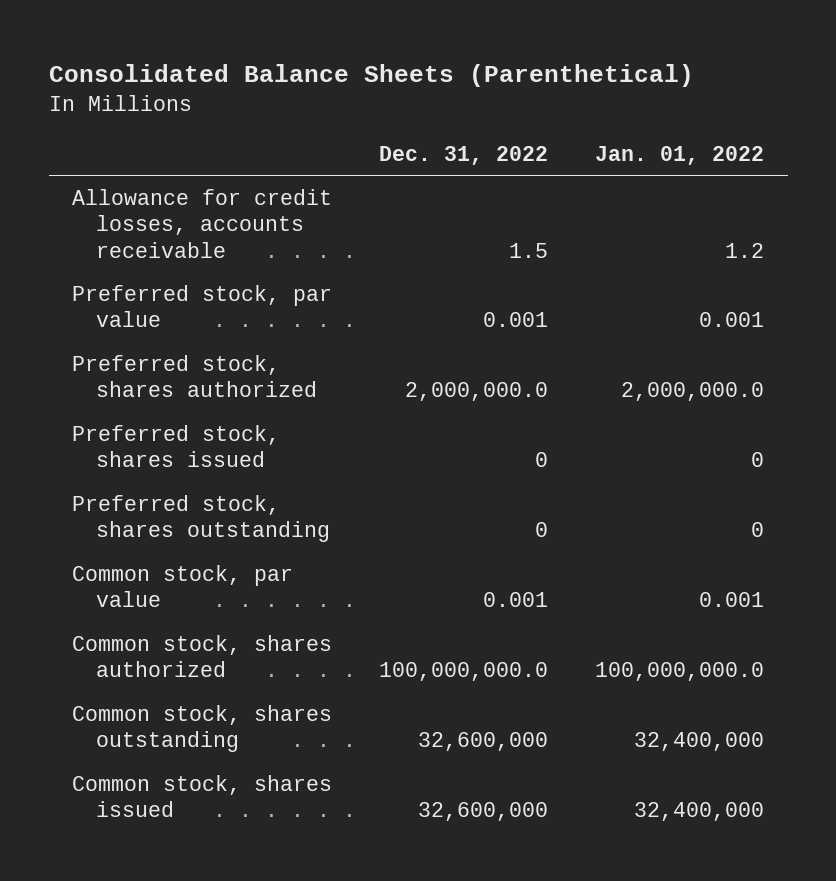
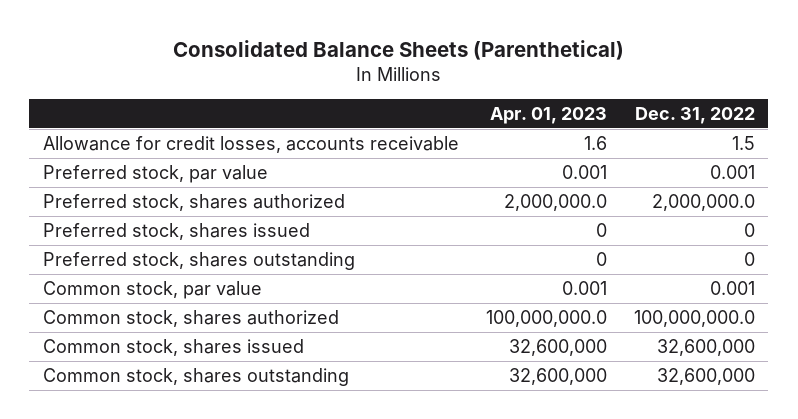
[595,145,765,165] Jan. 01, 2022 -> none
none -> [489,107,607,125] Apr. 01, 2023
[72,704,333,753] Common stock, shares outstanding -> [42,367,349,386] Common stock, shares outstanding

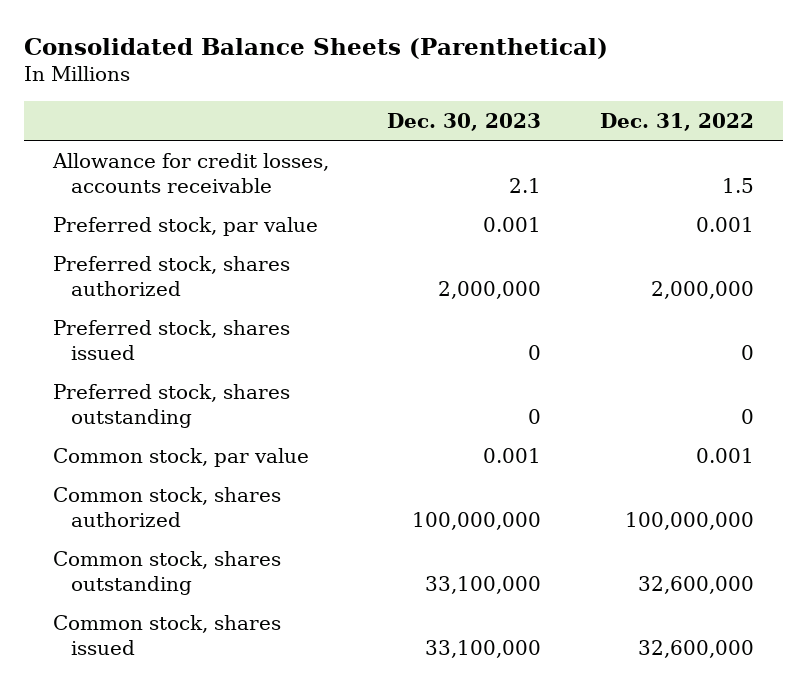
[489,107,607,125] Apr. 01, 2023 -> none
none -> [387,112,542,131] Dec. 30, 2023
[651,193,755,211] 2,000,000.0 -> [650,280,754,299] 2,000,000
[633,309,755,327] 100,000,000.0 -> [624,511,754,530] 100,000,000
[42,338,304,356] Common stock, shares issued -> [53,614,282,655] Common stock, shares issued

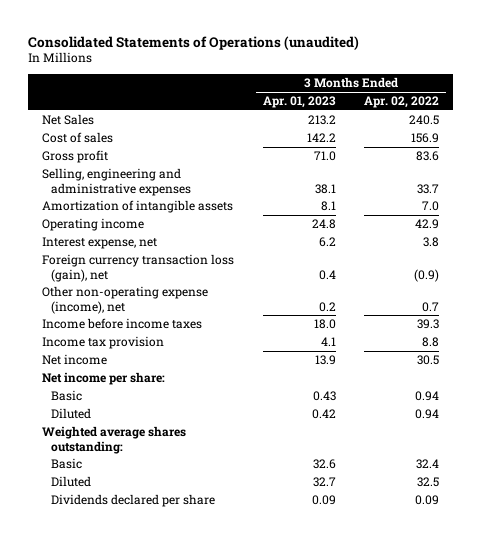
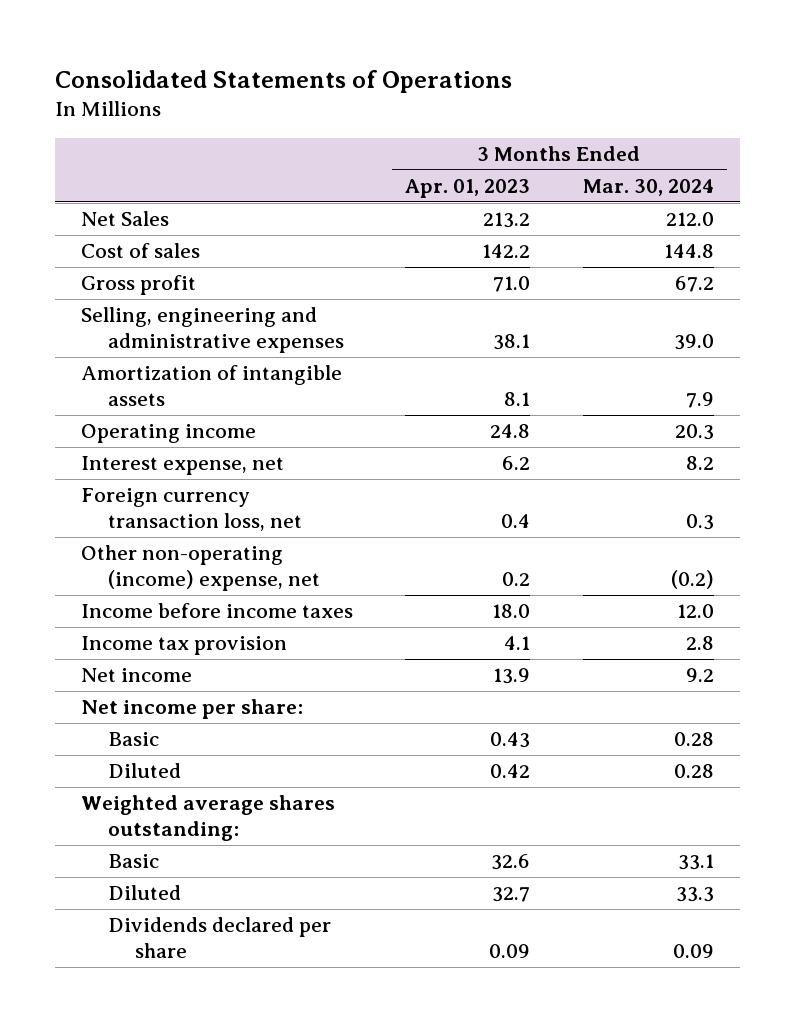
[28,35,360,50] Consolidated Statements of Operations (unaudited) -> [54,69,512,93] Consolidated Statements of Operations
[364,96,440,109] Apr. 02, 2022 -> none
none -> [582,179,714,197] Mar. 30, 2024
[42,254,235,282] Foreign currency transaction loss (gain), net -> [80,488,303,532] Foreign currency transaction loss, net
[42,286,209,314] Other non-operating expense (income), net -> [80,545,321,592] Other non-operating (income) expense, net

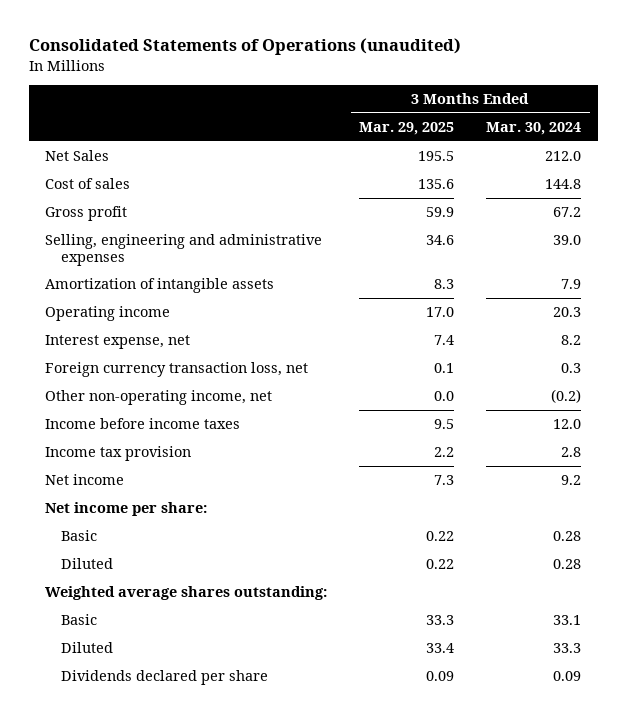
[54,69,512,93] Consolidated Statements of Operations -> [29,38,462,56] Consolidated Statements of Operations (unaudited)
[405,179,531,199] Apr. 01, 2023 -> none
none -> [359,121,455,135] Mar. 29, 2025
[80,545,321,592] Other non-operating (income) expense, net -> [45,390,273,406] Other non-operating income, net

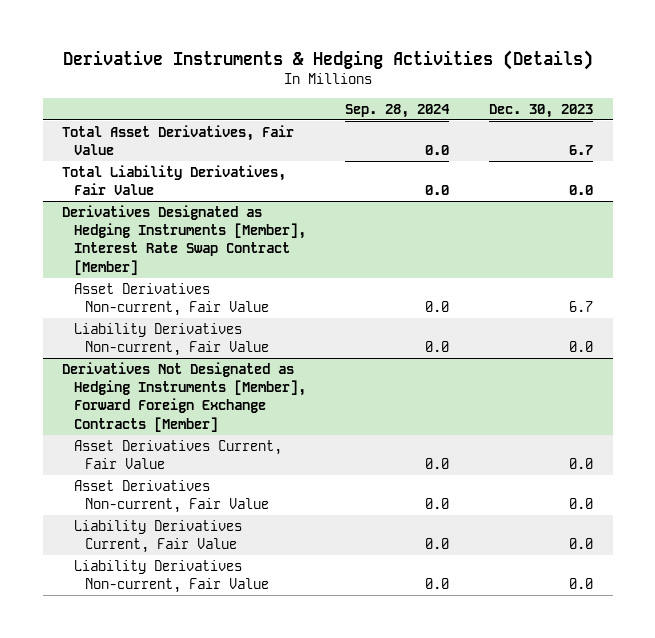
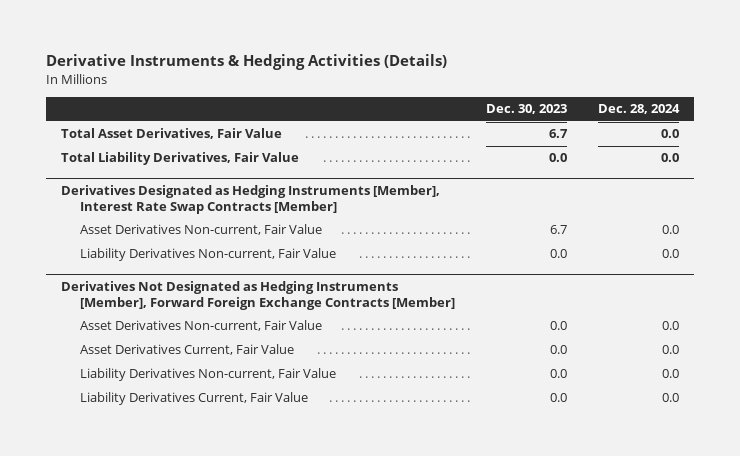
[345,103,451,118] Sep. 28, 2024 -> none
none -> [597,104,680,115] Dec. 28, 2024
[62,204,306,275] Derivatives Designated as Hedging Instruments [Member], Interest Rate Swap Contract [Member] -> [61,184,441,214] Derivatives Designated as Hedging Instruments [Member], Interest Rate Swap Contracts [Member]
[73,439,282,470] Asset Derivatives Current, Fair Value -> [79,344,294,356] Asset Derivatives Current, Fair Value
[73,519,242,554] Liability Derivatives Current, Fair Value -> [79,392,308,406] Liability Derivatives Current, Fair Value

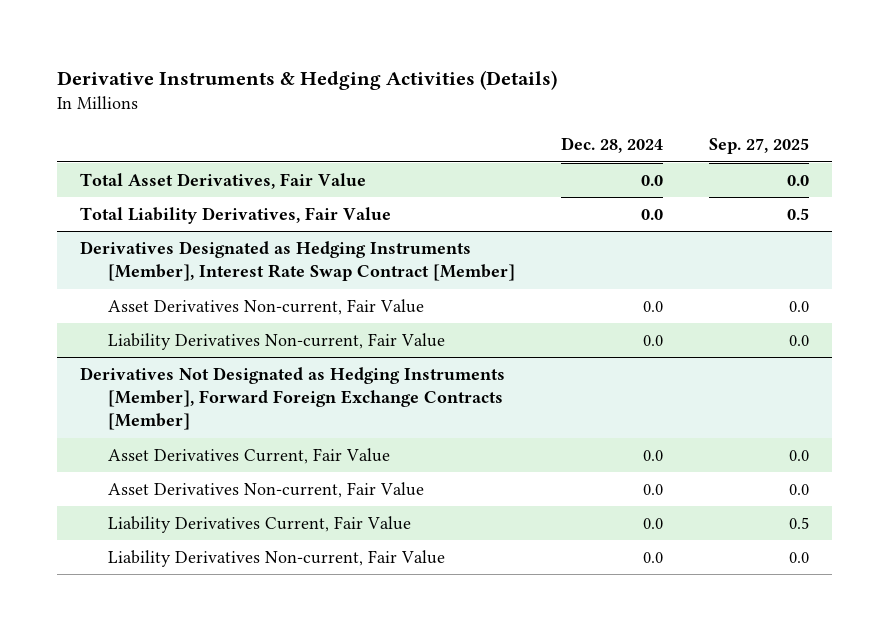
[485,104,567,115] Dec. 30, 2023 -> none
none -> [709,138,810,155] Sep. 27, 2025
[61,184,441,214] Derivatives Designated as Hedging Instruments [Member], Interest Rate Swap Contracts [Member] -> [80,241,516,282] Derivatives Designated as Hedging Instruments [Member], Interest Rate Swap Contract [Member]
[79,320,322,332] Asset Derivatives Non-current, Fair Value -> [108,482,425,499] Asset Derivatives Non-current, Fair Value
[79,368,336,382] Liability Derivatives Non-current, Fair Value -> [108,550,446,568] Liability Derivatives Non-current, Fair Value

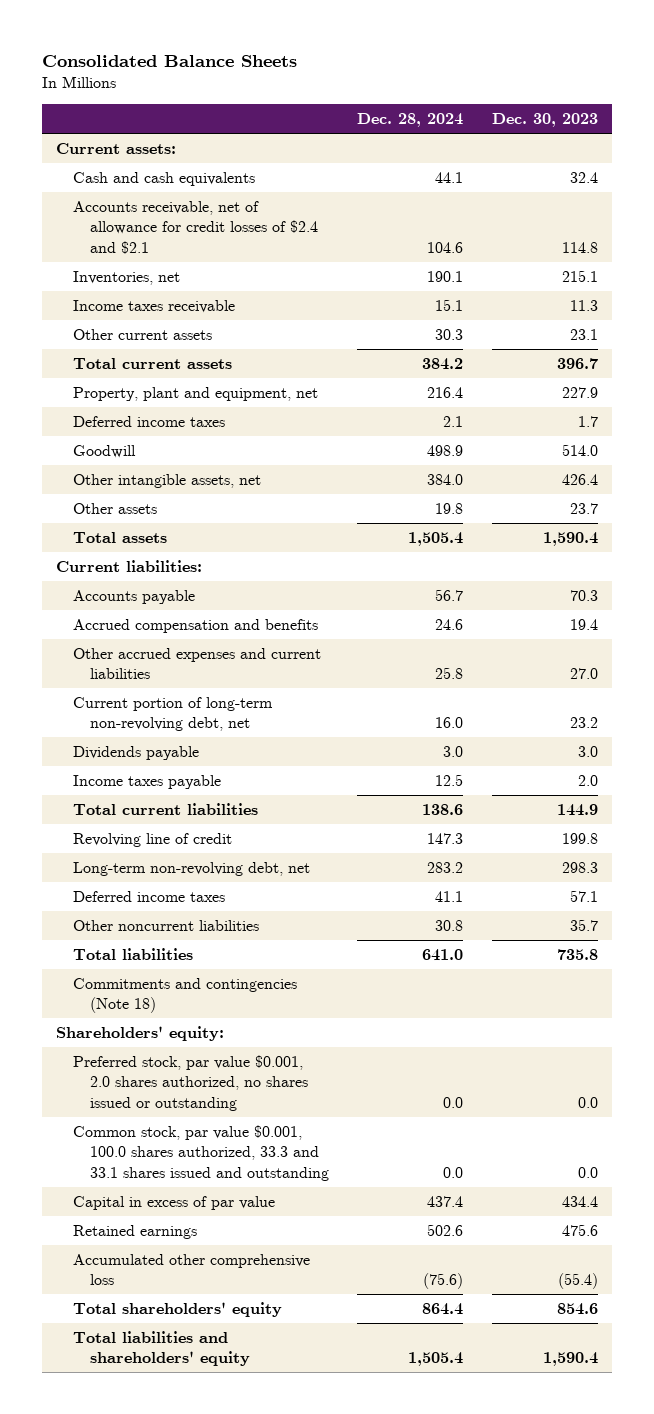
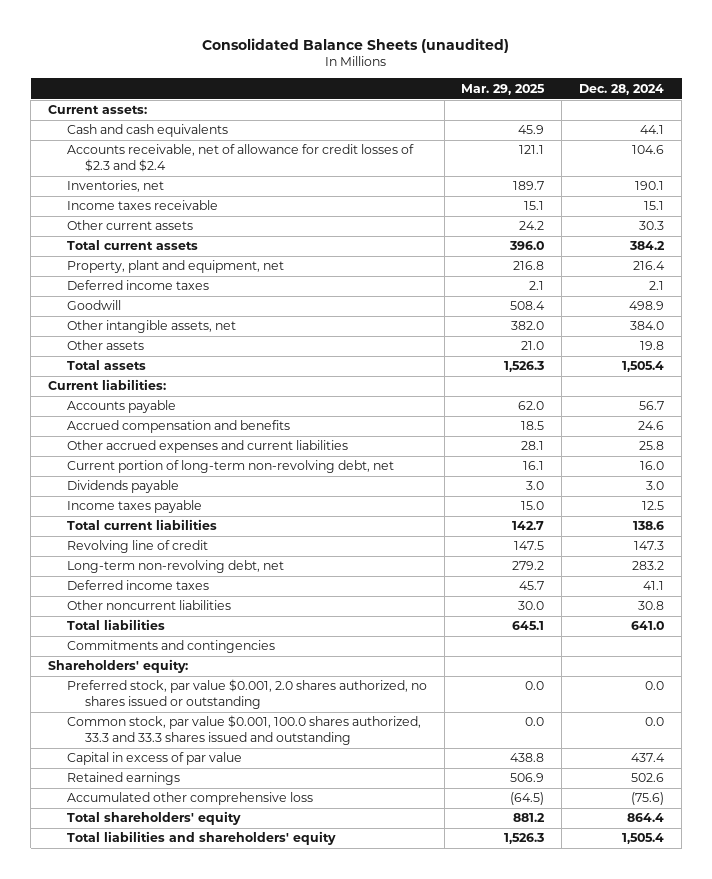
[42,54,298,67] Consolidated Balance Sheets -> [202,37,510,53] Consolidated Balance Sheets (unaudited)
[491,113,598,128] Dec. 30, 2023 -> none
none -> [461,83,546,95] Mar. 29, 2025
[73,200,319,254] Accounts receivable, net of allowance for credit losses of $2.4 and $2.1 -> [66,144,414,172] Accounts receivable, net of allowance for credit losses of $2.3 and $2.4
[73,977,298,1014] Commitments and contingencies (Note 18) -> [66,640,275,654] Commitments and contingencies
[73,1124,330,1181] Common stock, par value $0.001, 100.0 shares authorized, 33.3 and 33.1 shares issued and outstanding -> [66,715,421,745] Common stock, par value $0.001, 100.0 shares authorized, 33.3 and 33.3 shares issued and outstanding

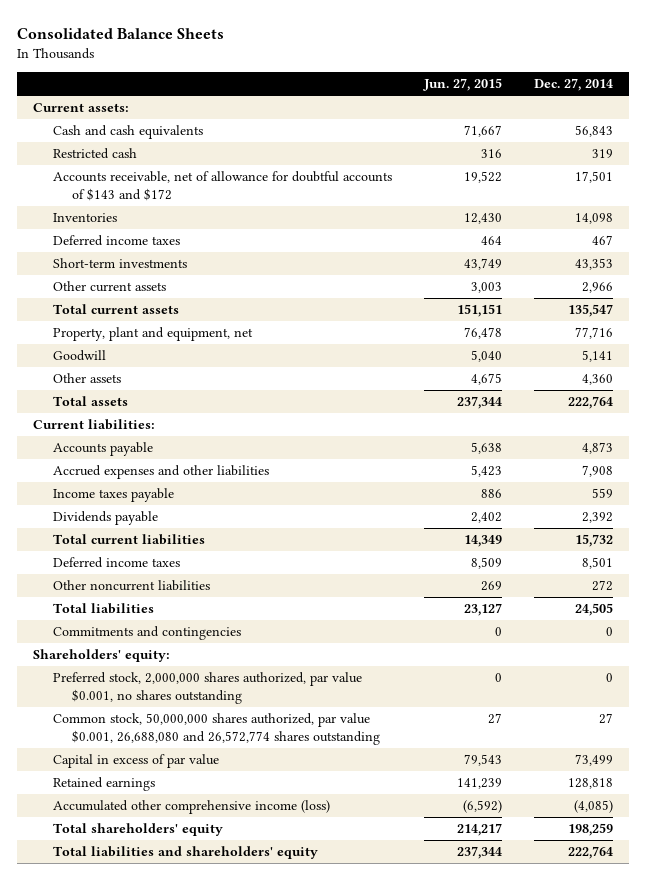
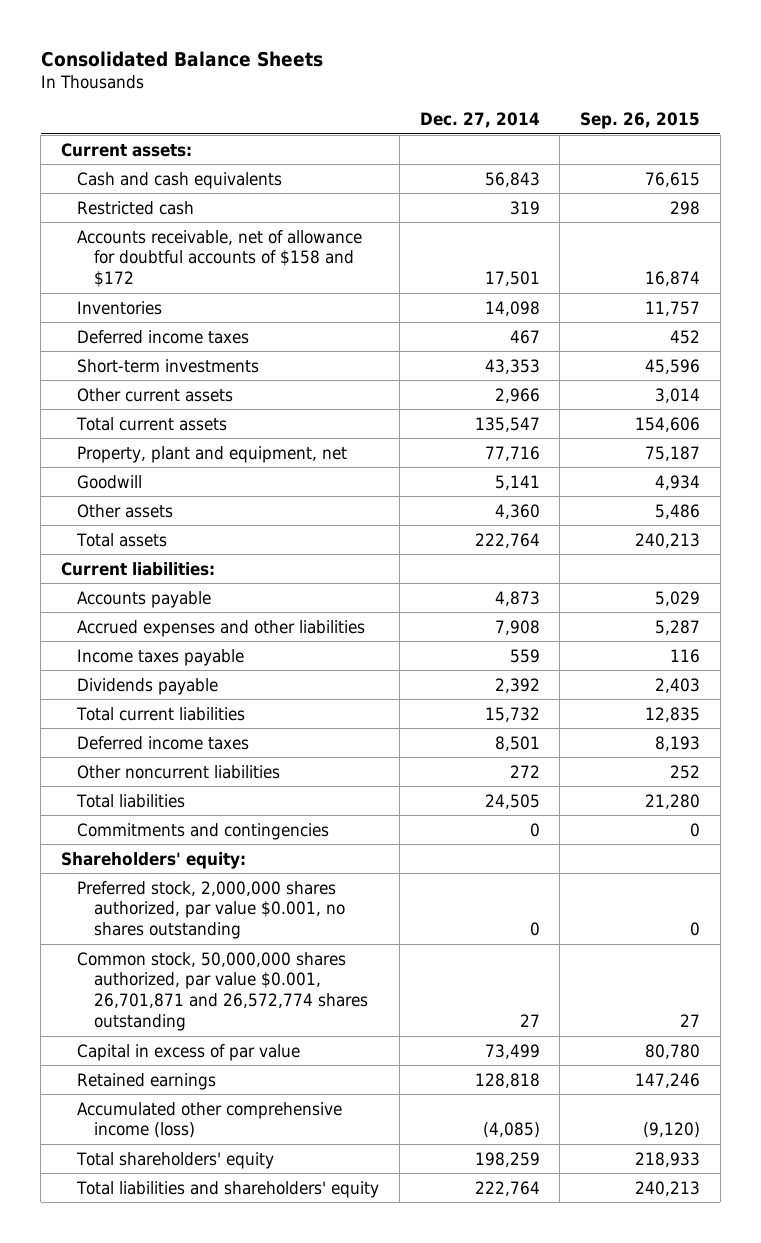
[422,78,502,92] Jun. 27, 2015 -> none
none -> [580,112,701,130] Sep. 26, 2015
[52,171,392,201] Accounts receivable, net of allowance for doubtful accounts of $143 and $172 -> [77,229,363,288] Accounts receivable, net of allowance for doubtful accounts of $158 and $172
[52,713,381,745] Common stock, 50,000,000 shares authorized, par value $0.001, 26,688,080 and 26,572,774 shares outstanding -> [77,951,369,1032] Common stock, 50,000,000 shares authorized, par value $0.001, 26,701,871 and 26,572,774 shares outstanding

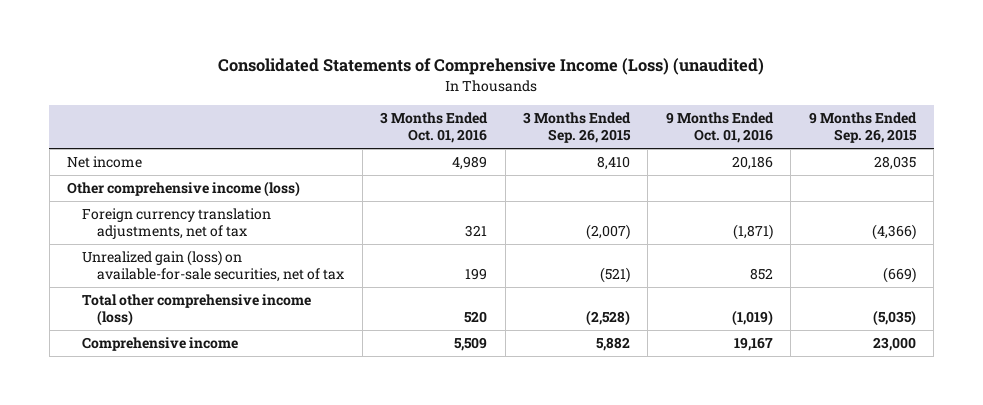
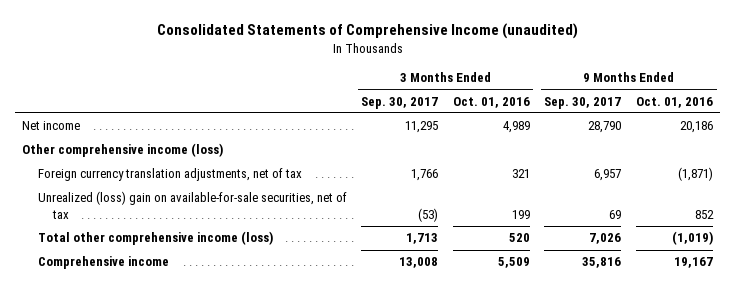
[218,58,765,76] Consolidated Statements of Comprehensive Income (Loss) (unaudited) -> [156,23,578,40] Consolidated Statements of Comprehensive Income (unaudited)
[523,112,632,144] 3 Months Ended Sep. 26, 2015 -> none
[808,112,917,144] 9 Months Ended Sep. 26, 2015 -> none
none -> [361,96,439,109] Sep. 30, 2017
none -> [544,96,622,109] Sep. 30, 2017
[82,250,345,283] Unrealized gain (loss) on available-for-sale securities, net of tax -> [37,191,347,220] Unrealized (loss) gain on available-for-sale securities, net of tax

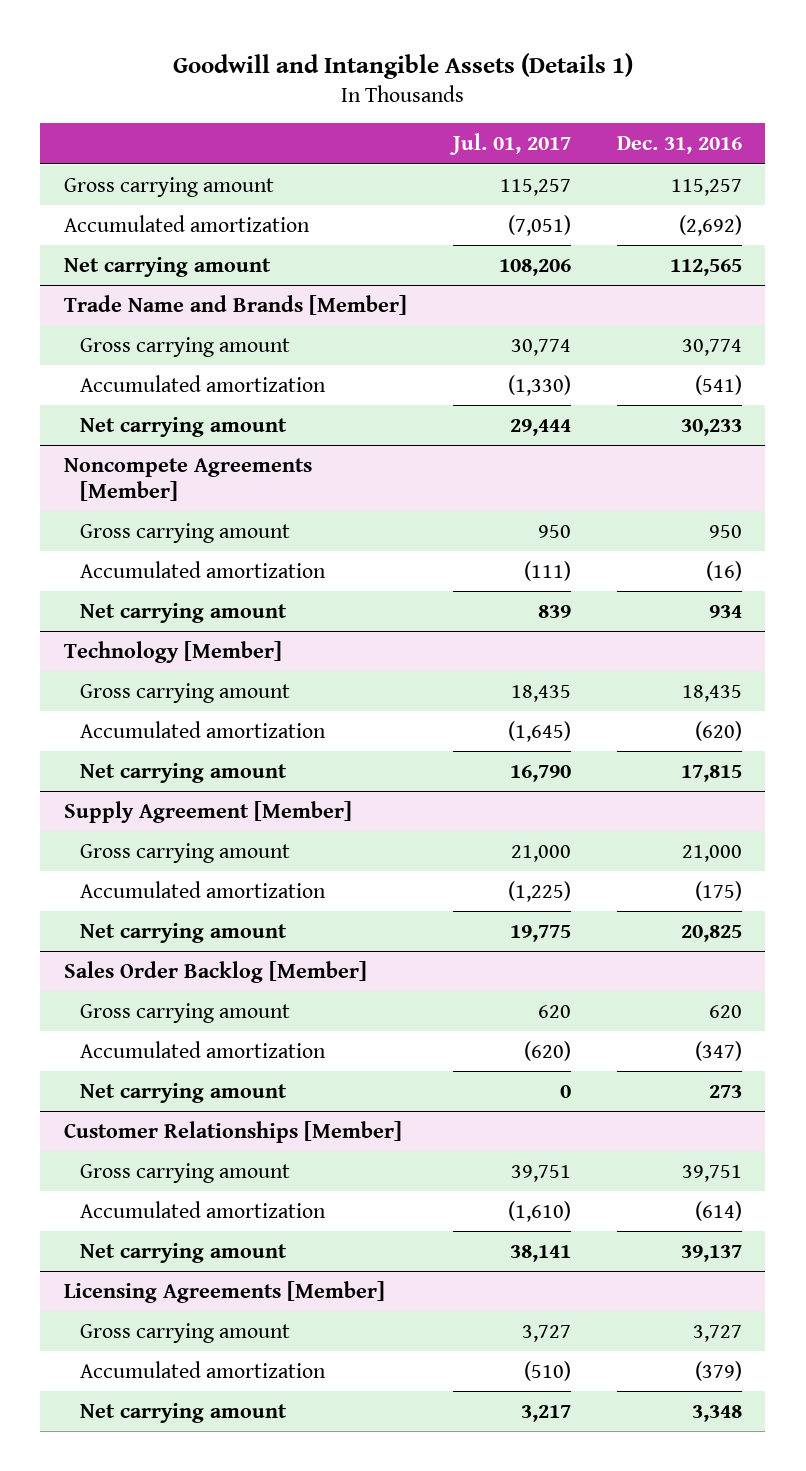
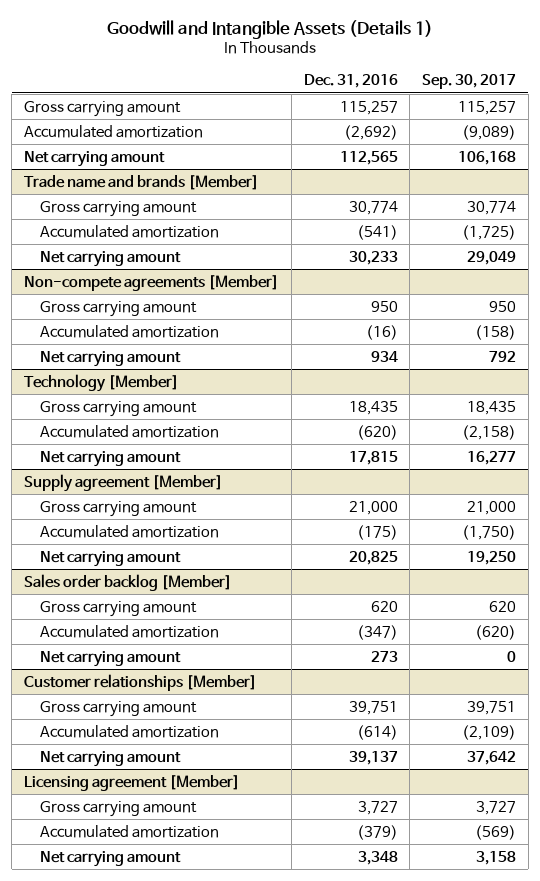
[448,133,571,156] Jul. 01, 2017 -> none
none -> [422,74,517,90] Sep. 30, 2017
[63,294,407,315] Trade Name and Brands [Member] -> [23,174,259,190] Trade name and brands [Member]
[63,457,312,501] Noncompete Agreements [Member] -> [23,274,279,291] Non-compete agreements [Member]
[63,800,352,823] Supply Agreement [Member] -> [23,473,223,492] Supply agreement [Member]
[63,960,367,983] Sales Order Backlog [Member] -> [23,573,232,591] Sales order backlog [Member]
[63,1120,402,1143] Customer Relationships [Member] -> [23,673,257,691] Customer relationships [Member]
[63,1280,385,1303] Licensing Agreements [Member] -> [23,774,240,791] Licensing agreement [Member]

